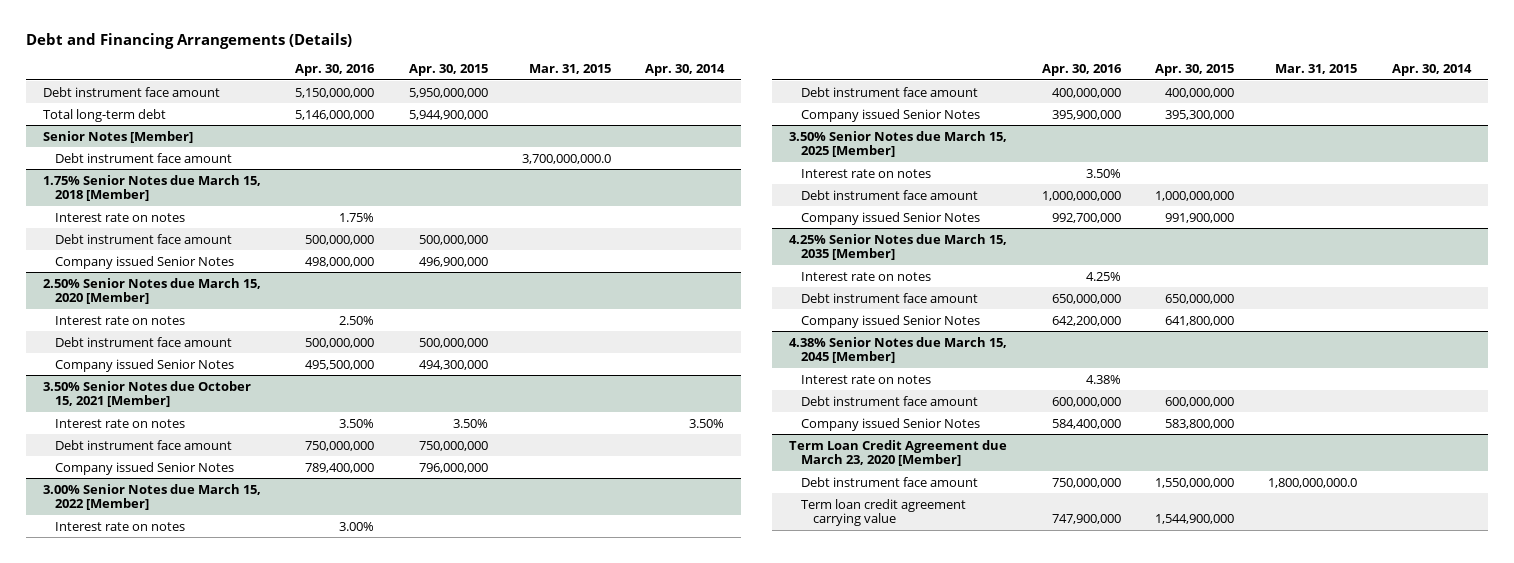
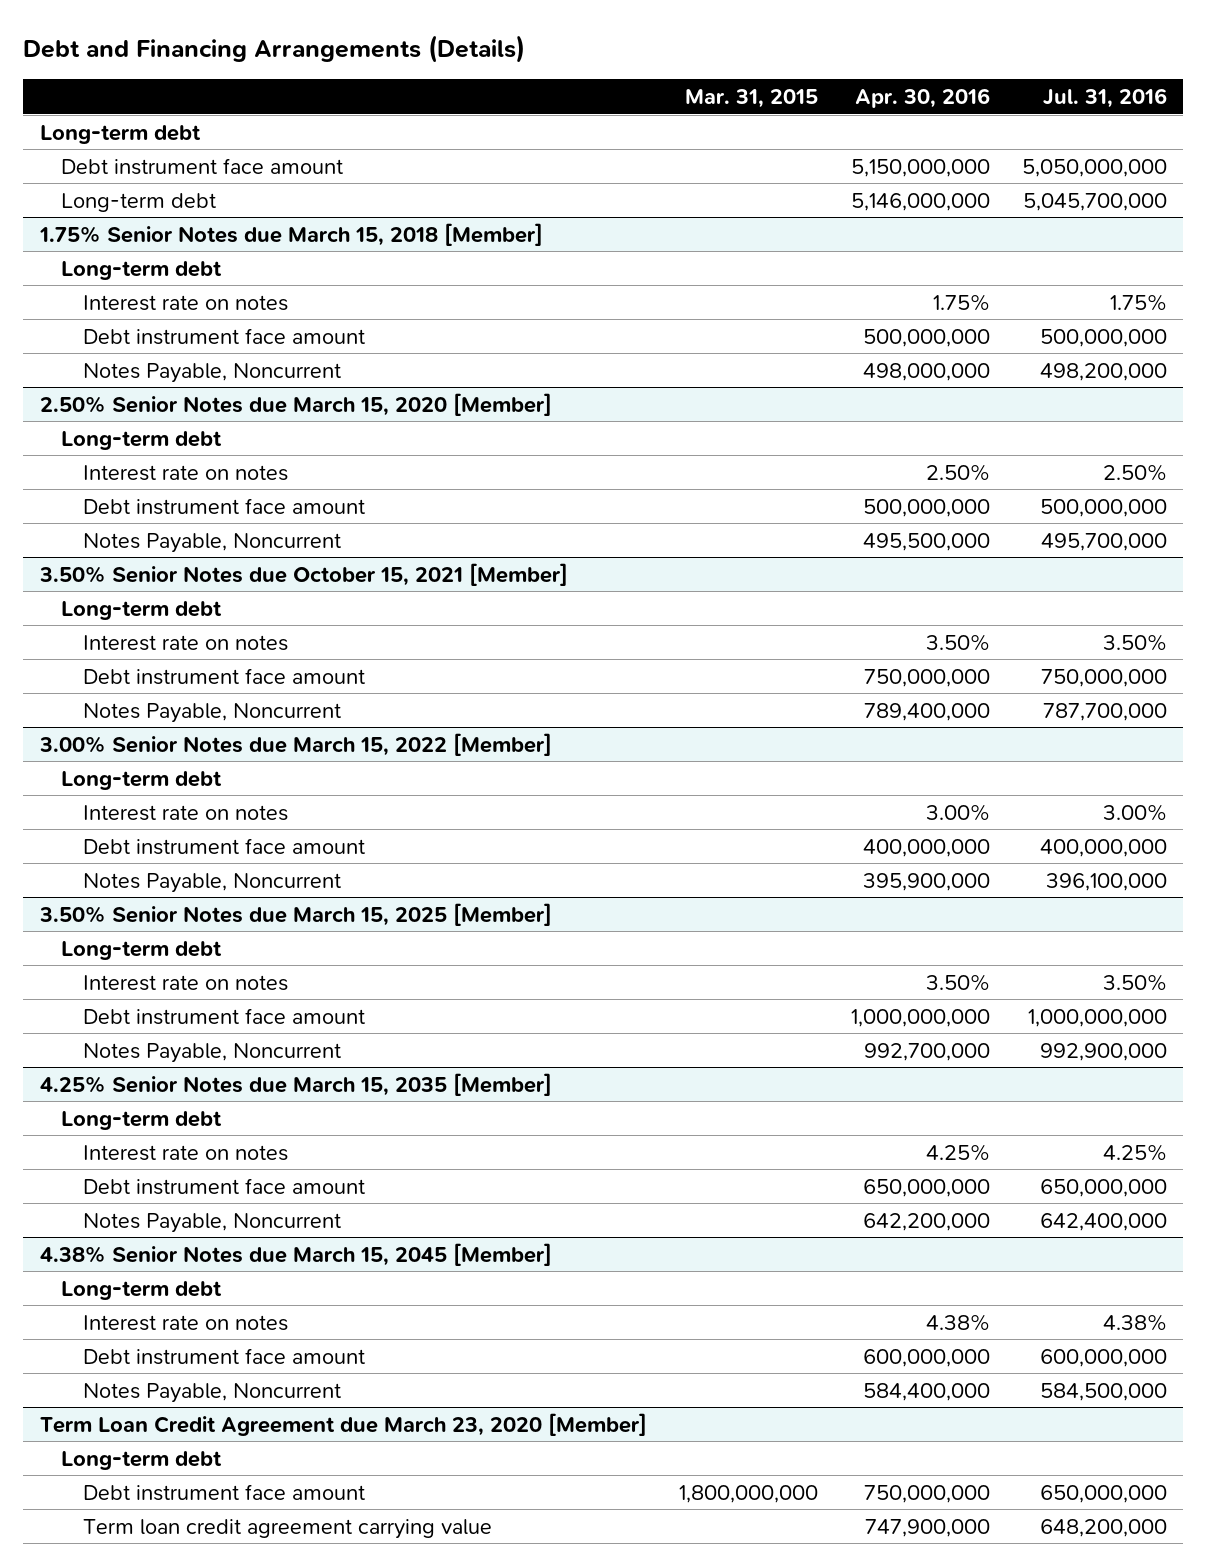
[408,64,488,77] Apr. 30, 2015 -> none
[645,64,726,77] Apr. 30, 2014 -> none
none -> [1043,87,1168,108] Jul. 31, 2016
none -> [39,124,201,144] Long-term debt
[42,130,193,143] Senior Notes [Member] -> none
[54,152,232,163] Debt instrument face amount -> none
[42,108,166,122] Total long-term debt -> [61,192,217,212] Long-term debt
none -> [61,260,223,280] Long-term debt
[54,255,234,269] Company issued Senior Notes -> [83,362,342,383] Notes Payable, Noncurrent
none -> [61,430,223,450] Long-term debt
[54,358,234,372] Company issued Senior Notes -> [83,532,342,553] Notes Payable, Noncurrent
none -> [61,600,223,620] Long-term debt
[54,461,234,475] Company issued Senior Notes -> [83,702,342,723] Notes Payable, Noncurrent
none -> [61,770,223,790] Long-term debt
[801,108,981,122] Company issued Senior Notes -> [83,872,342,893] Notes Payable, Noncurrent
none -> [61,940,223,960] Long-term debt
[801,211,981,225] Company issued Senior Notes -> [83,1042,342,1063] Notes Payable, Noncurrent
none -> [61,1110,223,1130] Long-term debt
[801,314,981,328] Company issued Senior Notes -> [83,1212,342,1233] Notes Payable, Noncurrent
none -> [61,1280,223,1300] Long-term debt
[801,417,981,431] Company issued Senior Notes -> [83,1382,342,1403] Notes Payable, Noncurrent
none -> [61,1450,223,1470] Long-term debt
[1268,477,1358,488] 1,800,000,000.0 -> [679,1484,819,1503] 1,800,000,000

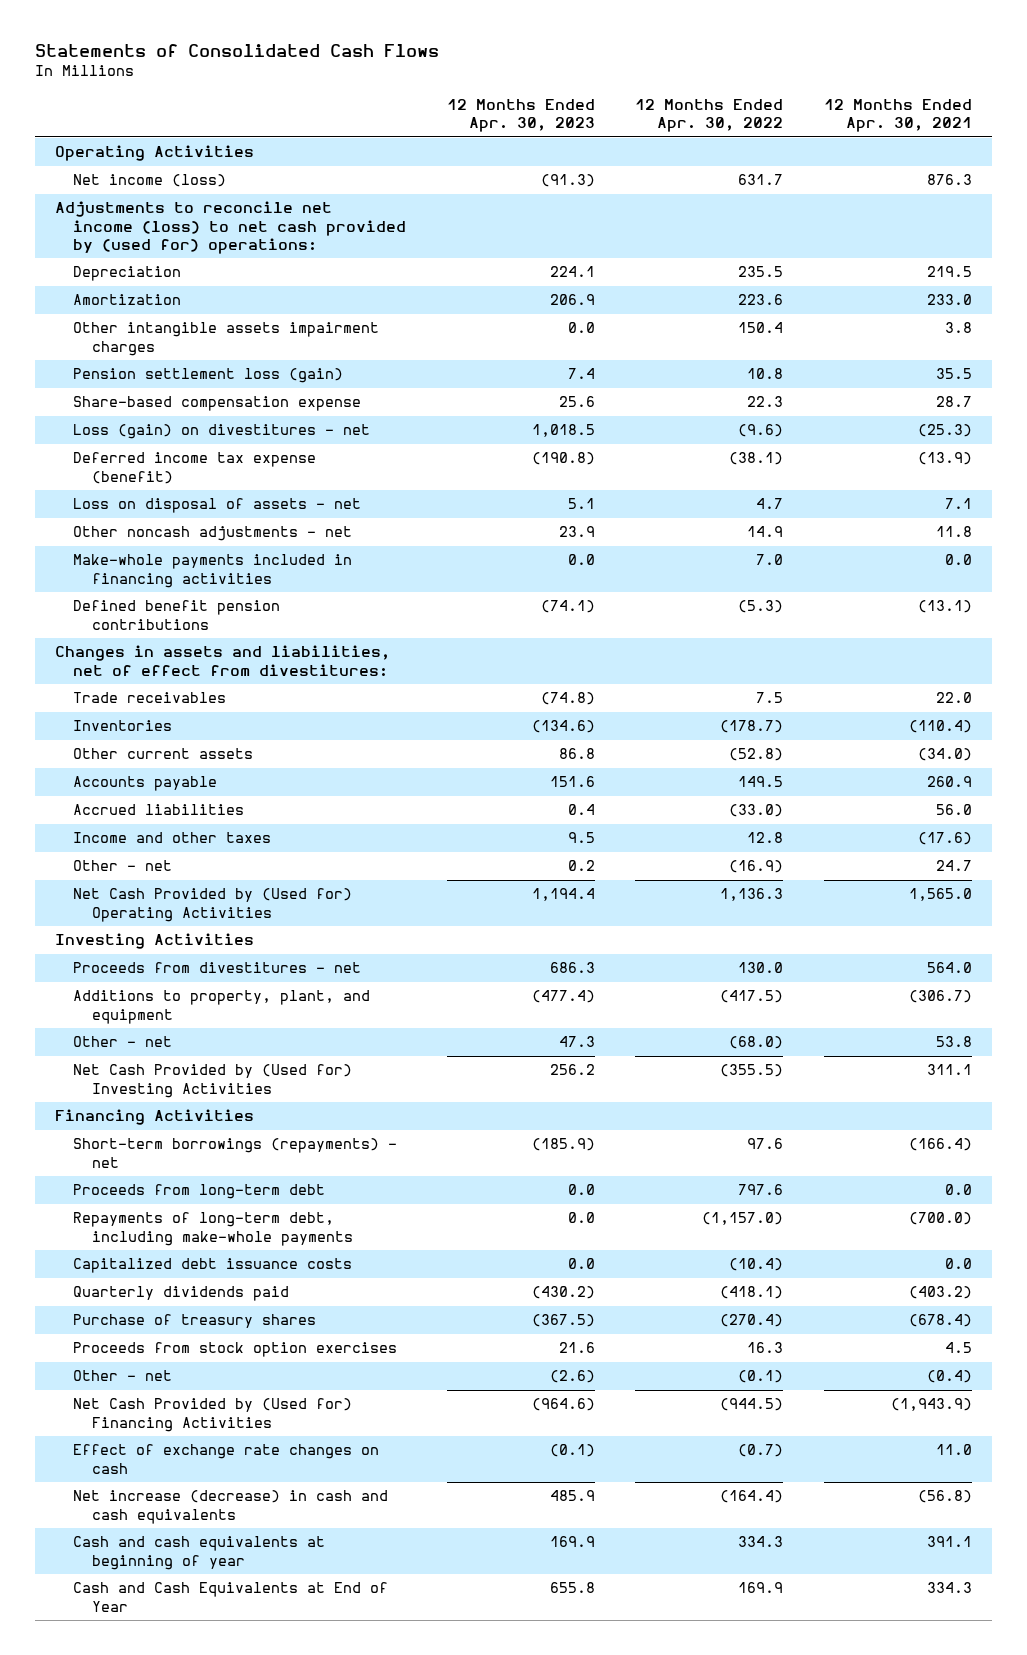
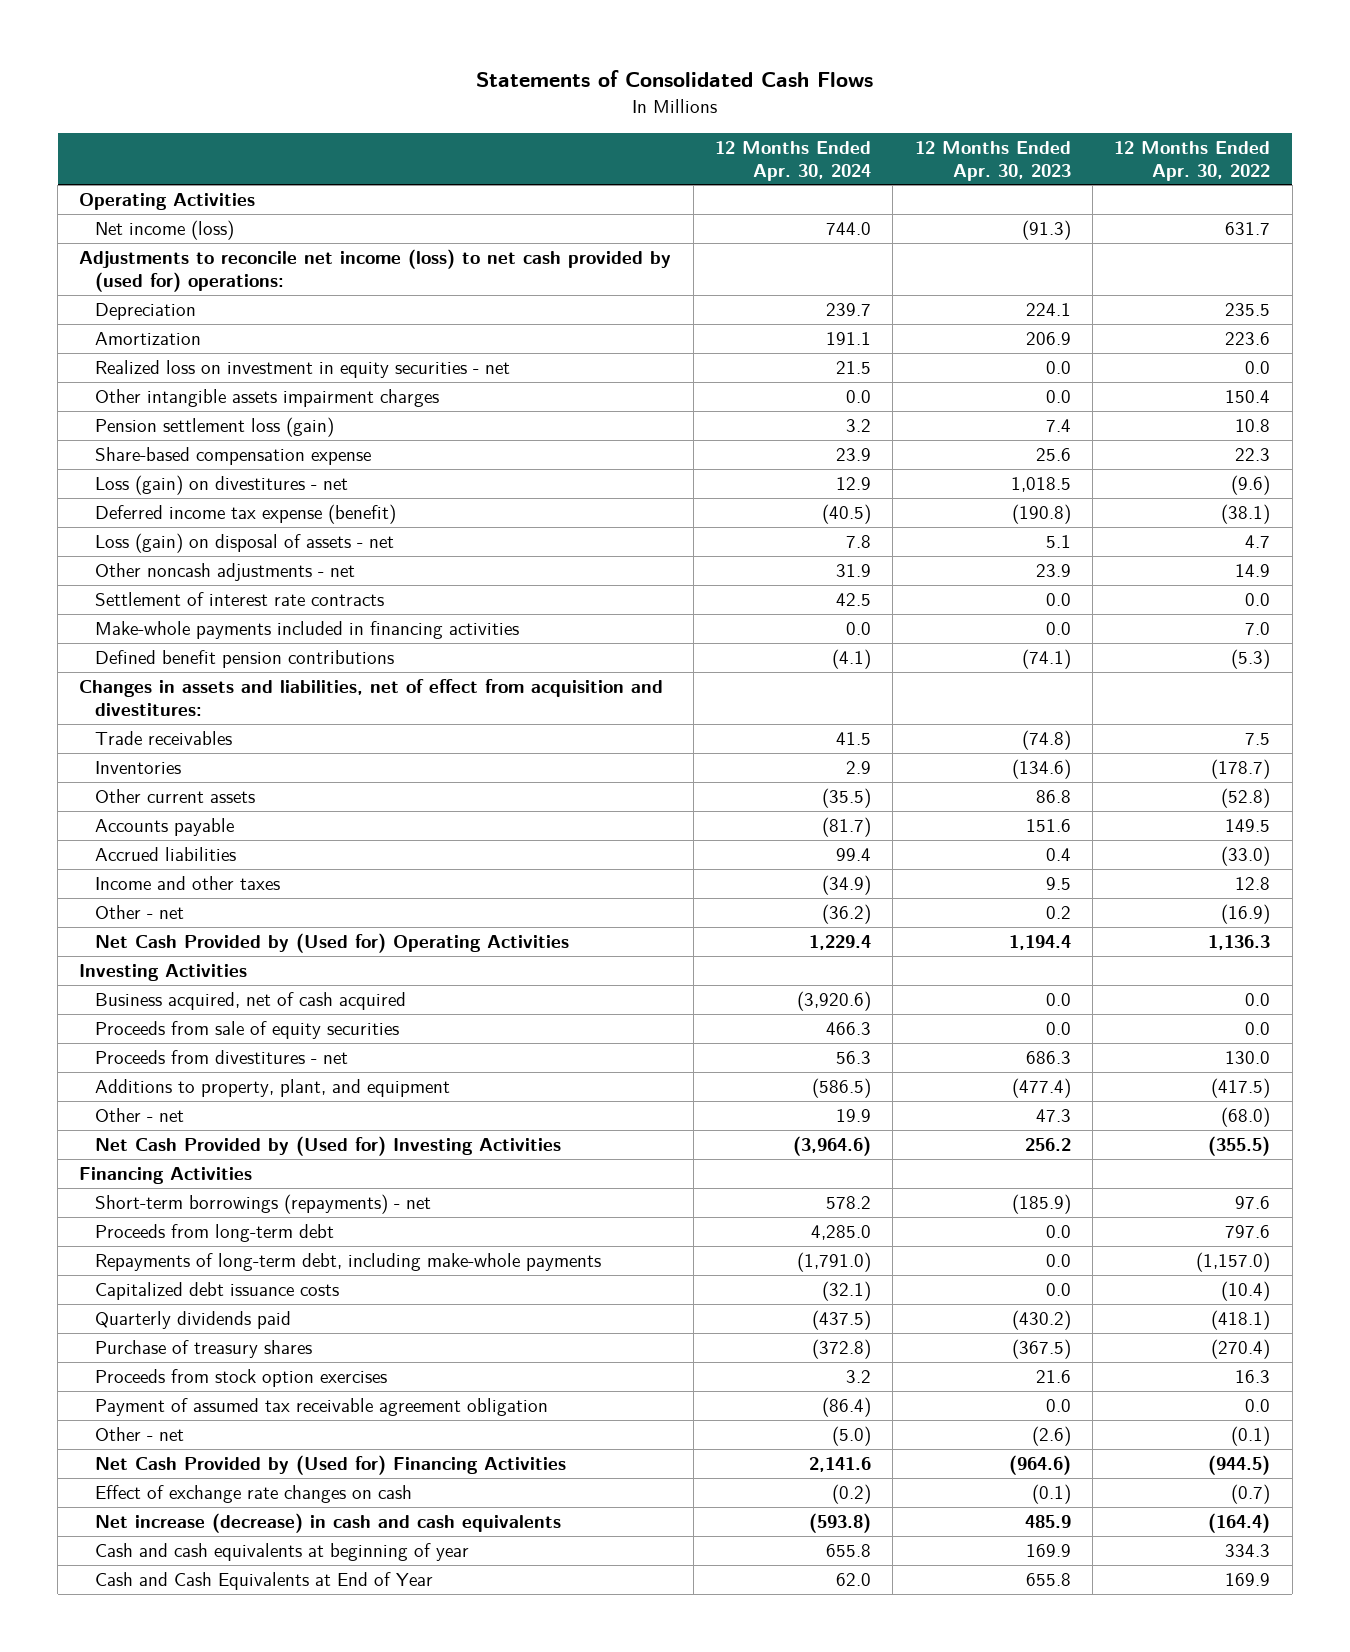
[823,98,972,133] 12 Months Ended Apr. 30, 2021 -> none
none -> [715,140,872,181] 12 Months Ended Apr. 30, 2024
none -> [95,360,511,379] Realized loss on investment in equity securities - net
[73,498,362,514] Loss on disposal of assets - net -> [95,533,395,554] Loss (gain) on disposal of assets - net
none -> [95,592,385,607] Settlement of interest rate contracts
[54,645,390,677] Changes in assets and liabilities, net of effect from divestitures: -> [79,679,664,717] Changes in assets and liabilities, net of effect from acquisition and divestitures:
none -> [95,992,407,1011] Business acquired, net of cash acquired
none -> [95,1021,400,1040] Proceeds from sale of equity securities
none -> [95,1398,549,1417] Payment of assumed tax receivable agreement obligation

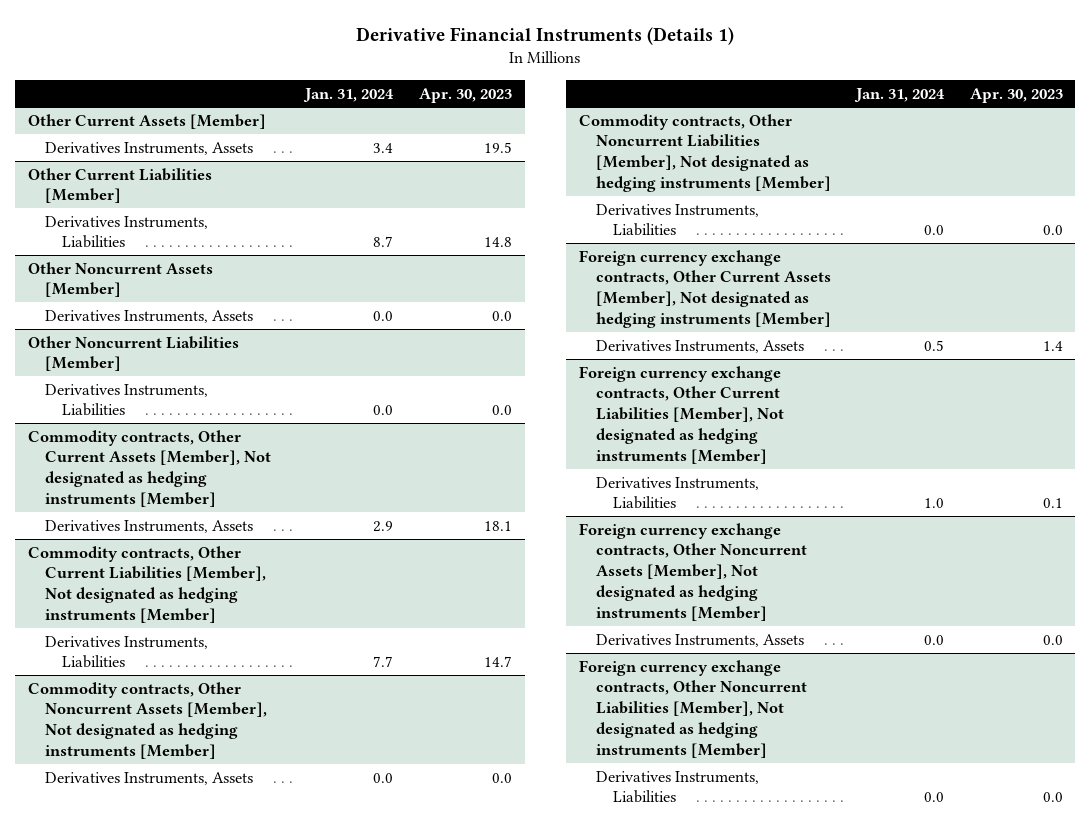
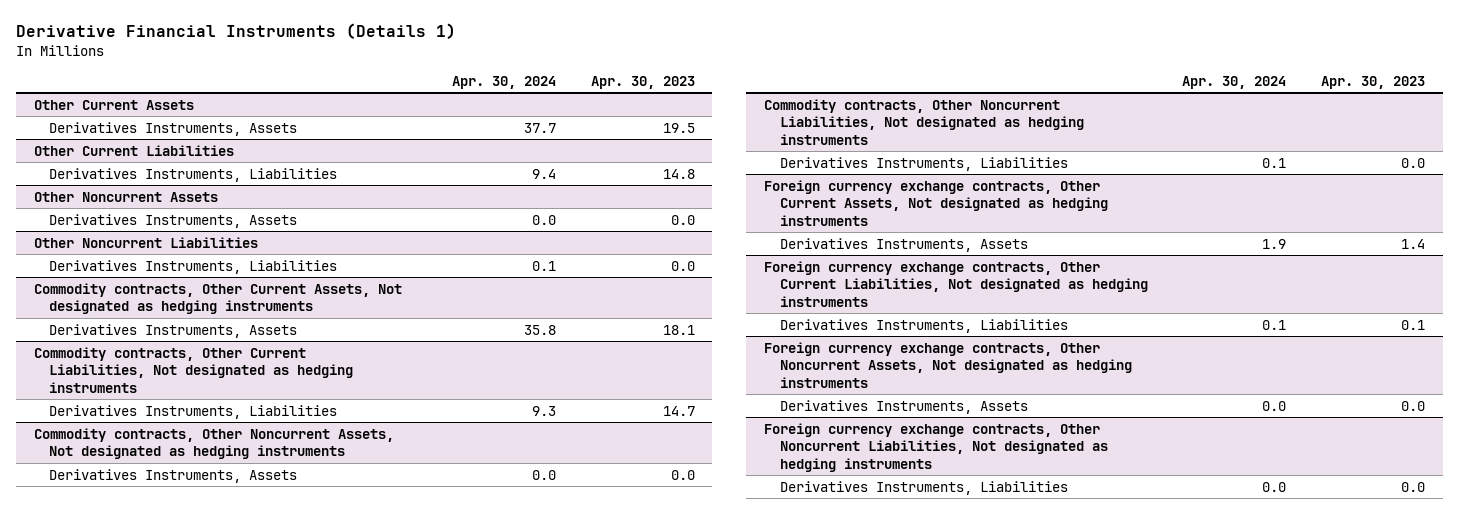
[303,87,395,102] Jan. 31, 2024 -> none
none -> [452,75,557,89] Apr. 30, 2024
[27,113,266,129] Other Current Assets [Member] -> [33,99,194,110] Other Current Assets
[27,167,212,204] Other Current Liabilities [Member] -> [33,144,234,156] Other Current Liabilities
[27,261,213,298] Other Noncurrent Assets [Member] -> [33,191,218,202] Other Noncurrent Assets
[27,335,239,372] Other Noncurrent Liabilities [Member] -> [33,236,258,248] Other Noncurrent Liabilities
[27,429,271,508] Commodity contracts, Other Current Assets [Member], Not designated as hedging instruments [Member] -> [33,282,402,315] Commodity contracts, Other Current Assets, Not designated as hedging instruments
[27,545,266,624] Commodity contracts, Other Current Liabilities [Member], Not designated as hedging instruments [Member] -> [33,346,354,393] Commodity contracts, Other Current Liabilities, Not designated as hedging instruments
[27,681,267,760] Commodity contracts, Other Noncurrent Assets [Member], Not designated as hedging instruments [Member] -> [33,427,394,460] Commodity contracts, Other Noncurrent Assets, Not designated as hedging instruments
[578,113,831,193] Commodity contracts, Other Noncurrent Liabilities [Member], Not designated as hedging instruments [Member] -> [763,98,1084,145] Commodity contracts, Other Noncurrent Liabilities, Not designated as hedging instruments
[578,249,831,329] Foreign currency exchange contracts, Other Current Assets [Member], Not designated as hedging instruments [Member] -> [763,179,1108,226] Foreign currency exchange contracts, Other Current Assets, Not designated as hedging instruments
[578,365,784,464] Foreign currency exchange contracts, Other Current Liabilities [Member], Not designated as hedging instruments [Member] -> [763,260,1148,307] Foreign currency exchange contracts, Other Current Liabilities, Not designated as hedging instruments
[578,522,807,621] Foreign currency exchange contracts, Other Noncurrent Assets [Member], Not designated as hedging instruments [Member] -> [763,341,1132,388] Foreign currency exchange contracts, Other Noncurrent Assets, Not designated as hedging instruments
[578,659,807,758] Foreign currency exchange contracts, Other Noncurrent Liabilities [Member], Not designated as hedging instruments [Member] -> [763,422,1108,472] Foreign currency exchange contracts, Other Noncurrent Liabilities, Not designated as hedging instruments

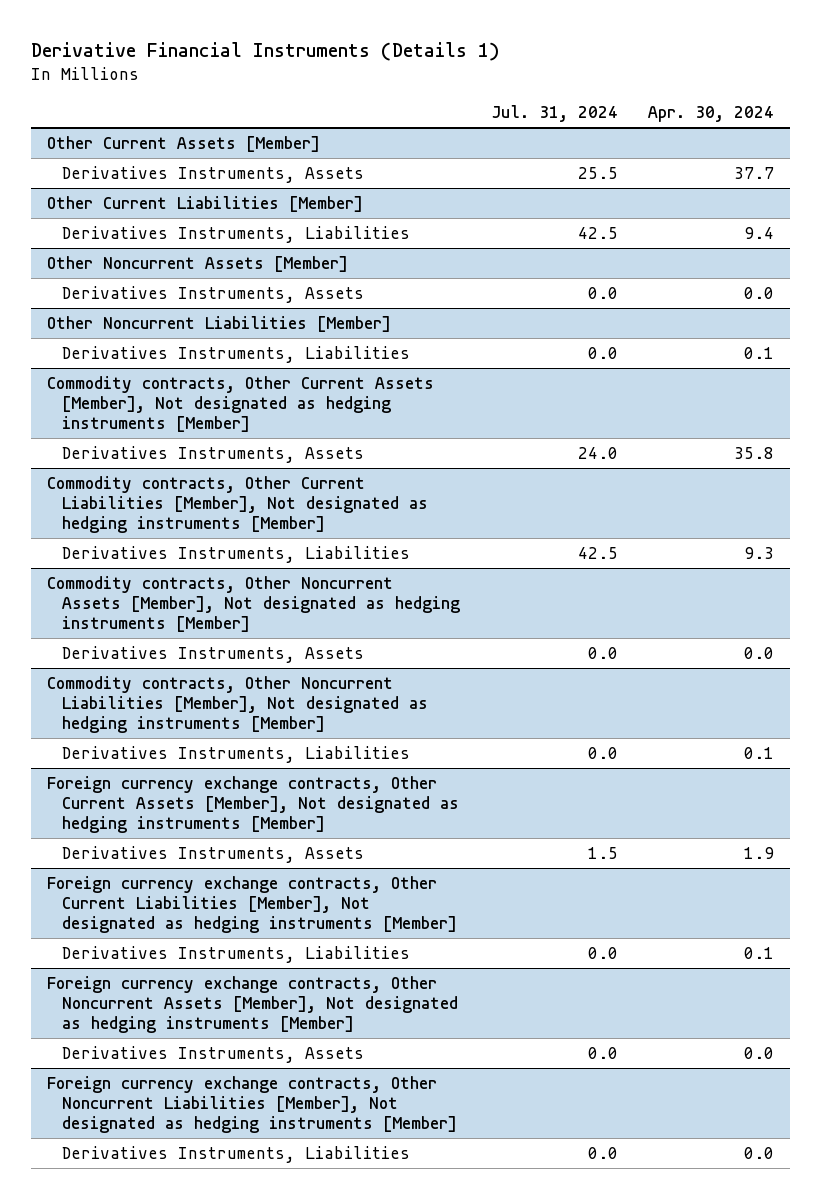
[591,75,696,89] Apr. 30, 2023 -> none
none -> [490,104,618,122] Jul. 31, 2024
[33,99,194,110] Other Current Assets -> [46,135,320,152] Other Current Assets [Member]
[33,144,234,156] Other Current Liabilities -> [46,195,363,212] Other Current Liabilities [Member]
[33,191,218,202] Other Noncurrent Assets -> [46,255,348,272] Other Noncurrent Assets [Member]
[33,236,258,248] Other Noncurrent Liabilities -> [46,315,391,332] Other Noncurrent Liabilities [Member]
[33,282,402,315] Commodity contracts, Other Current Assets, Not designated as hedging instruments -> [46,375,434,432] Commodity contracts, Other Current Assets [Member], Not designated as hedging instruments [Member]
[33,346,354,393] Commodity contracts, Other Current Liabilities, Not designated as hedging instruments -> [46,475,429,533] Commodity contracts, Other Current Liabilities [Member], Not designated as hedging instruments [Member]
[33,427,394,460] Commodity contracts, Other Noncurrent Assets, Not designated as hedging instruments -> [46,575,461,632] Commodity contracts, Other Noncurrent Assets [Member], Not designated as hedging instruments [Member]
[763,98,1084,145] Commodity contracts, Other Noncurrent Liabilities, Not designated as hedging instruments -> [46,675,429,733] Commodity contracts, Other Noncurrent Liabilities [Member], Not designated as hedging instruments [Member]
[763,179,1108,226] Foreign currency exchange contracts, Other Current Assets, Not designated as hedging instruments -> [46,775,460,833] Foreign currency exchange contracts, Other Current Assets [Member], Not designated as hedging instruments [Member]
[763,260,1148,307] Foreign currency exchange contracts, Other Current Liabilities, Not designated as hedging instruments -> [46,875,458,933] Foreign currency exchange contracts, Other Current Liabilities [Member], Not designated as hedging instruments [Member]
[763,341,1132,388] Foreign currency exchange contracts, Other Noncurrent Assets, Not designated as hedging instruments -> [46,975,459,1033] Foreign currency exchange contracts, Other Noncurrent Assets [Member], Not designated as hedging instruments [Member]
[763,422,1108,472] Foreign currency exchange contracts, Other Noncurrent Liabilities, Not designated as hedging instruments -> [46,1075,458,1133] Foreign currency exchange contracts, Other Noncurrent Liabilities [Member], Not designated as hedging instruments [Member]

